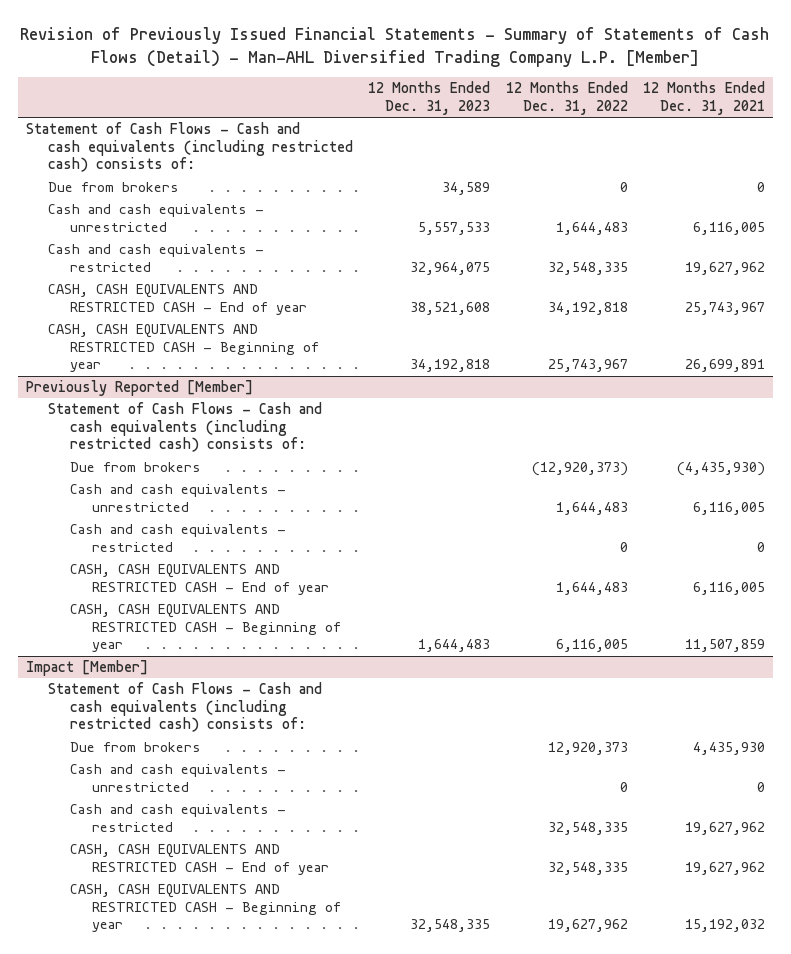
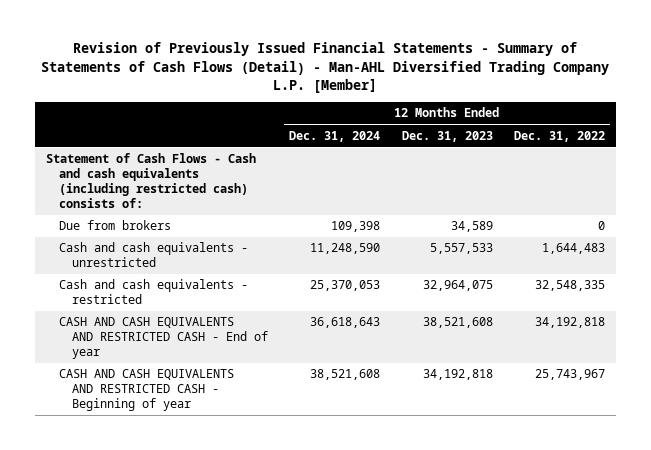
[643,81,766,115] 12 Months Ended Dec. 31, 2021 -> none
none -> [289,130,381,142] Dec. 31, 2024
[25,380,253,397] Previously Reported [Member] -> none
[47,402,322,453] Statement of Cash Flows - Cash and cash equivalents (including restricted cash) consists of: -> none
[69,462,201,473] Due from brokers -> none
[69,484,286,512] Cash and cash equivalents - unrestricted -> none
[69,524,286,552] Cash and cash equivalents - restricted -> none
[69,564,329,595] CASH, CASH EQUIVALENTS AND RESTRICTED CASH - End of year -> none
[69,604,341,653] CASH, CASH EQUIVALENTS AND RESTRICTED CASH - Beginning of year -> none
[25,660,148,677] Impact [Member] -> none
[47,682,322,733] Statement of Cash Flows - Cash and cash equivalents (including restricted cash) consists of: -> none
[69,742,201,753] Due from brokers -> none
[69,764,286,792] Cash and cash equivalents - unrestricted -> none
[69,804,286,832] Cash and cash equivalents - restricted -> none
[69,844,329,875] CASH, CASH EQUIVALENTS AND RESTRICTED CASH - End of year -> none
[69,884,341,933] CASH, CASH EQUIVALENTS AND RESTRICTED CASH - Beginning of year -> none
[47,284,307,315] CASH, CASH EQUIVALENTS AND RESTRICTED CASH - End of year -> [58,317,268,360] CASH AND CASH EQUIVALENTS AND RESTRICTED CASH - End of year
[47,324,319,373] CASH, CASH EQUIVALENTS AND RESTRICTED CASH - Beginning of year -> [58,369,234,412] CASH AND CASH EQUIVALENTS AND RESTRICTED CASH - Beginning of year

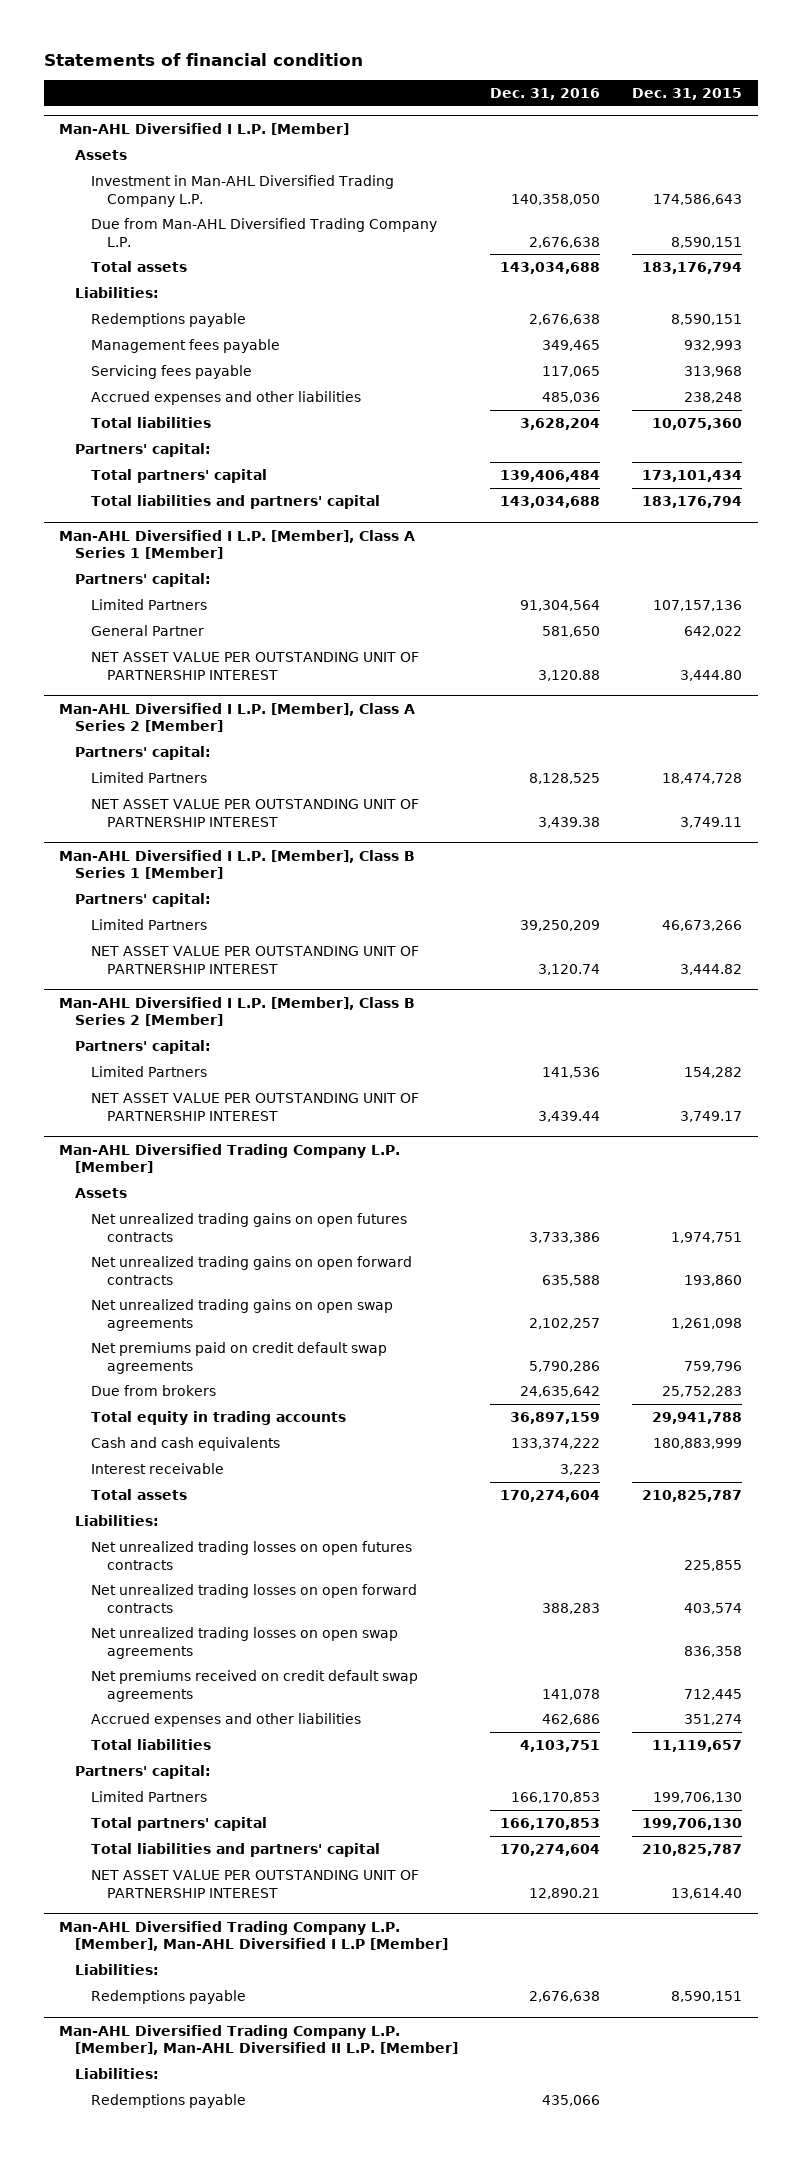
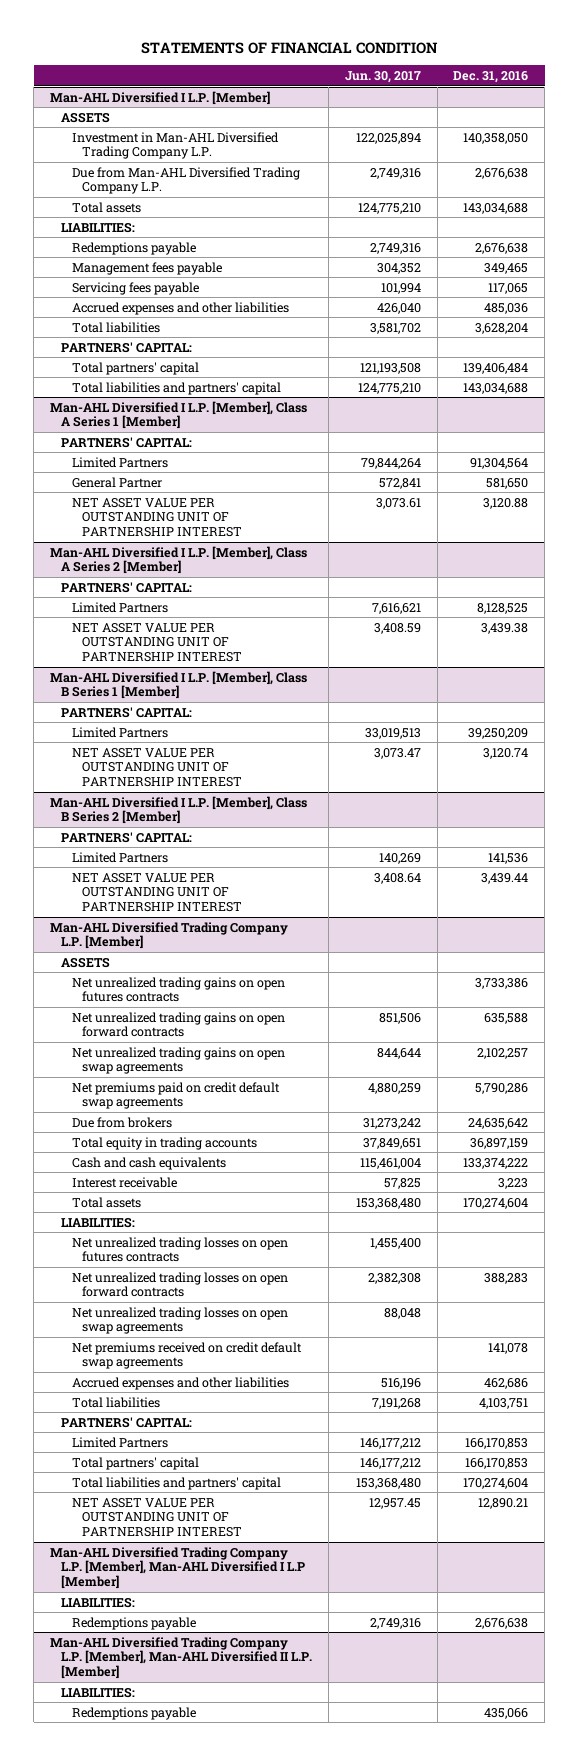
[43,52,363,66] Statements of financial condition -> [141,41,439,54] STATEMENTS OF FINANCIAL CONDITION
[631,88,742,101] Dec. 31, 2015 -> none
none -> [344,71,421,84] Jun. 30, 2017
[75,150,128,161] Assets -> [60,111,110,123] ASSETS
[75,287,160,299] Liabilities: -> [60,221,135,233] LIABILITIES:
[75,443,212,458] Partners' capital: -> [60,341,192,353] PARTNERS' CAPITAL:
[75,573,212,588] Partners' capital: -> [60,436,192,448] PARTNERS' CAPITAL:
[75,746,212,761] Partners' capital: -> [60,581,192,593] PARTNERS' CAPITAL:
[75,893,212,908] Partners' capital: -> [60,706,192,718] PARTNERS' CAPITAL:
[75,1040,212,1055] Partners' capital: -> [60,831,192,843] PARTNERS' CAPITAL:
[75,1188,128,1199] Assets -> [60,956,110,968] ASSETS
[75,1515,160,1527] Liabilities: -> [60,1216,135,1228] LIABILITIES:
[75,1765,212,1780] Partners' capital: -> [60,1416,192,1428] PARTNERS' CAPITAL:
[75,1964,160,1976] Liabilities: -> [60,1596,135,1608] LIABILITIES:
[75,2068,160,2080] Liabilities: -> [60,1686,135,1698] LIABILITIES:

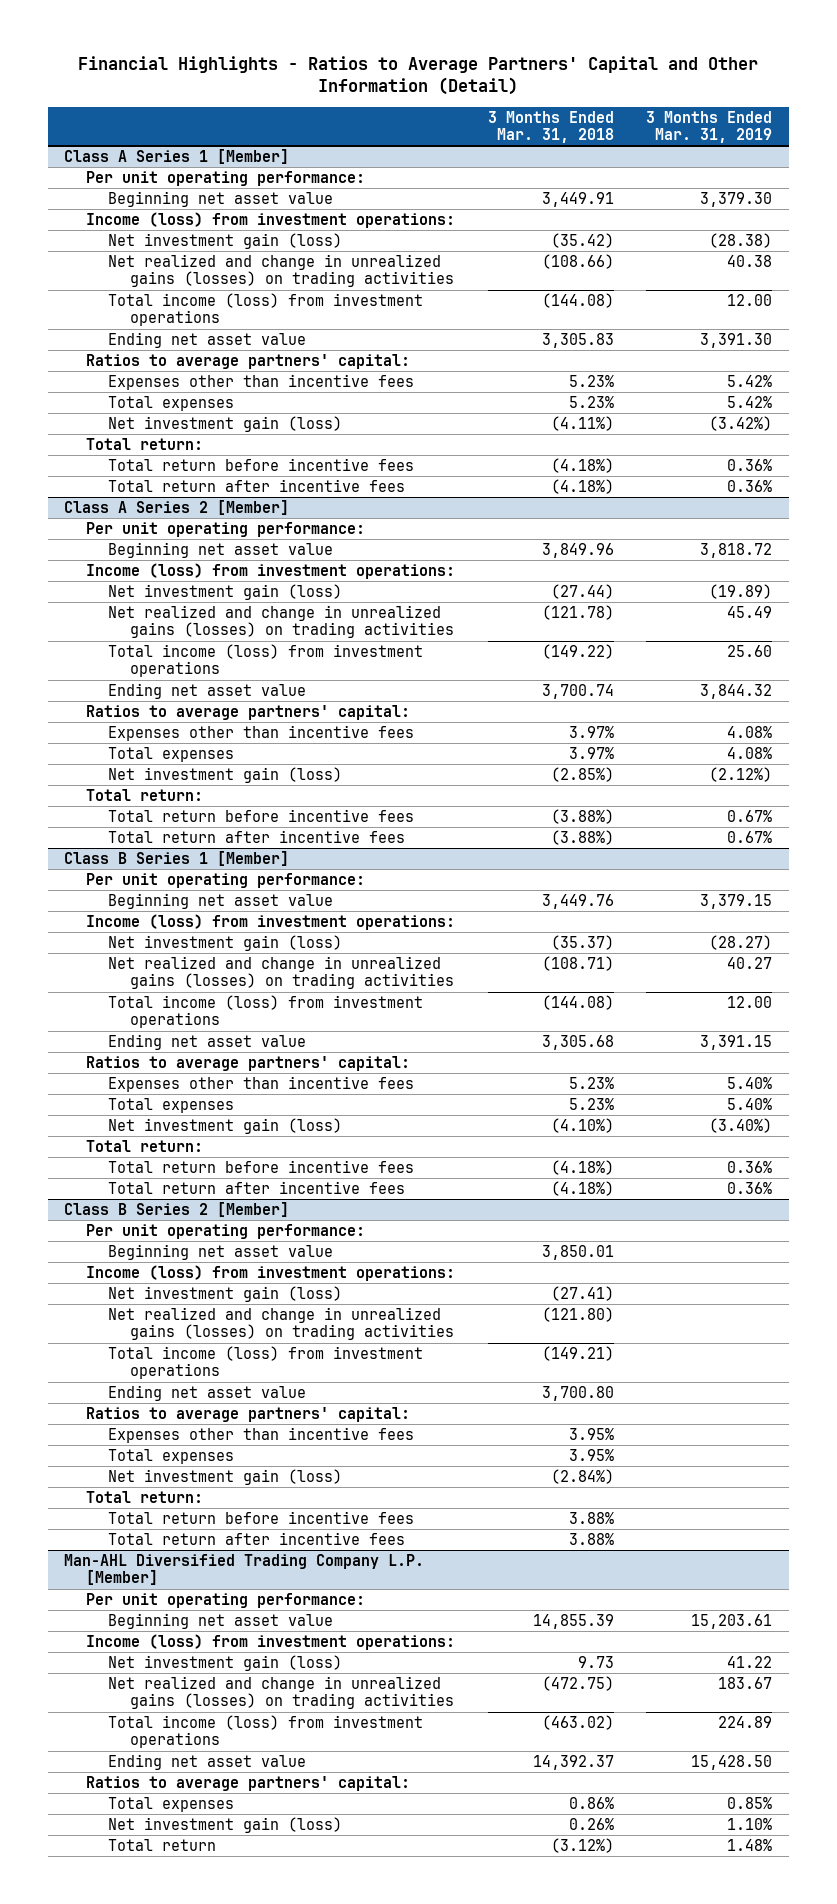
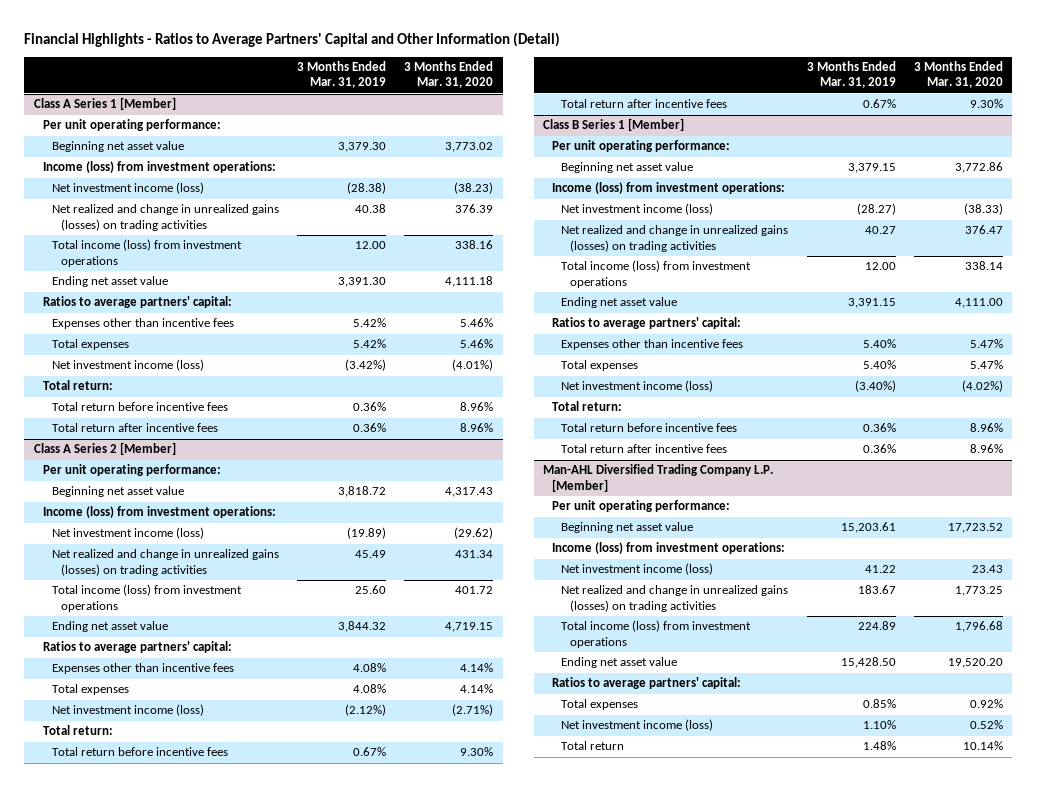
[487,110,614,143] 3 Months Ended Mar. 31, 2018 -> none
none -> [404,60,494,89] 3 Months Ended Mar. 31, 2020
[108,232,343,249] Net investment gain (loss) -> [51,182,204,195] Net investment income (loss)
[108,415,343,432] Net investment gain (loss) -> [51,359,204,372] Net investment income (loss)
[108,583,343,600] Net investment gain (loss) -> [51,527,204,540] Net investment income (loss)
[108,766,343,783] Net investment gain (loss) -> [51,704,204,717] Net investment income (loss)
[108,934,343,951] Net investment gain (loss) -> [561,203,714,216] Net investment income (loss)
[108,1117,343,1134] Net investment gain (loss) -> [561,380,714,393] Net investment income (loss)
[64,1201,290,1217] Class B Series 2 [Member] -> none
[86,1223,366,1239] Per unit operating performance: -> none
[108,1243,334,1260] Beginning net asset value -> none
[86,1264,456,1281] Income (loss) from investment operations: -> none
[108,1285,343,1302] Net investment gain (loss) -> none
[108,1306,455,1341] Net realized and change in unrealized gains (losses) on trading activities -> none
[108,1345,424,1380] Total income (loss) from investment operations -> none
[108,1384,307,1401] Ending net asset value -> none
[86,1406,411,1422] Ratios to average partners' capital: -> none
[108,1426,415,1443] Expenses other than incentive fees -> none
[108,1448,235,1464] Total expenses -> none
[108,1468,343,1485] Net investment gain (loss) -> none
[86,1490,204,1503] Total return: -> none
[108,1510,415,1524] Total return before incentive fees -> none
[108,1531,406,1545] Total return after incentive fees -> none
[108,1654,343,1671] Net investment gain (loss) -> [561,563,714,576] Net investment income (loss)
[108,1816,343,1833] Net investment gain (loss) -> [561,719,714,732] Net investment income (loss)

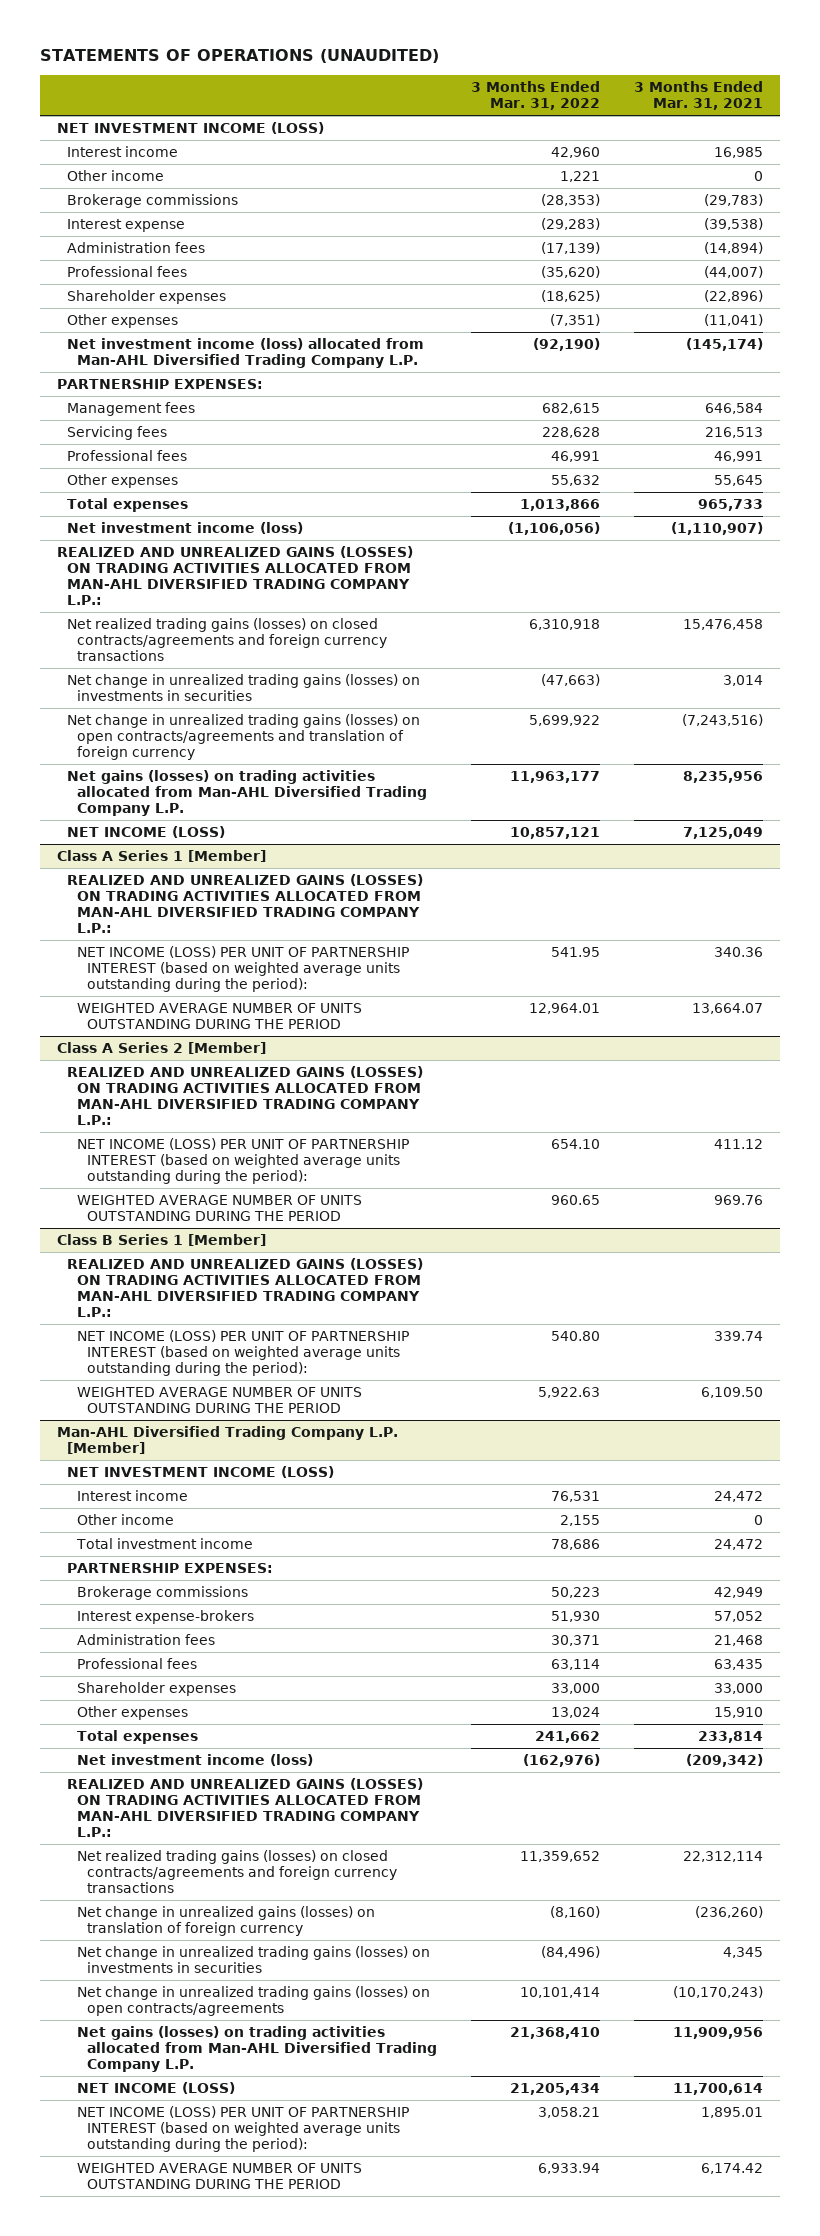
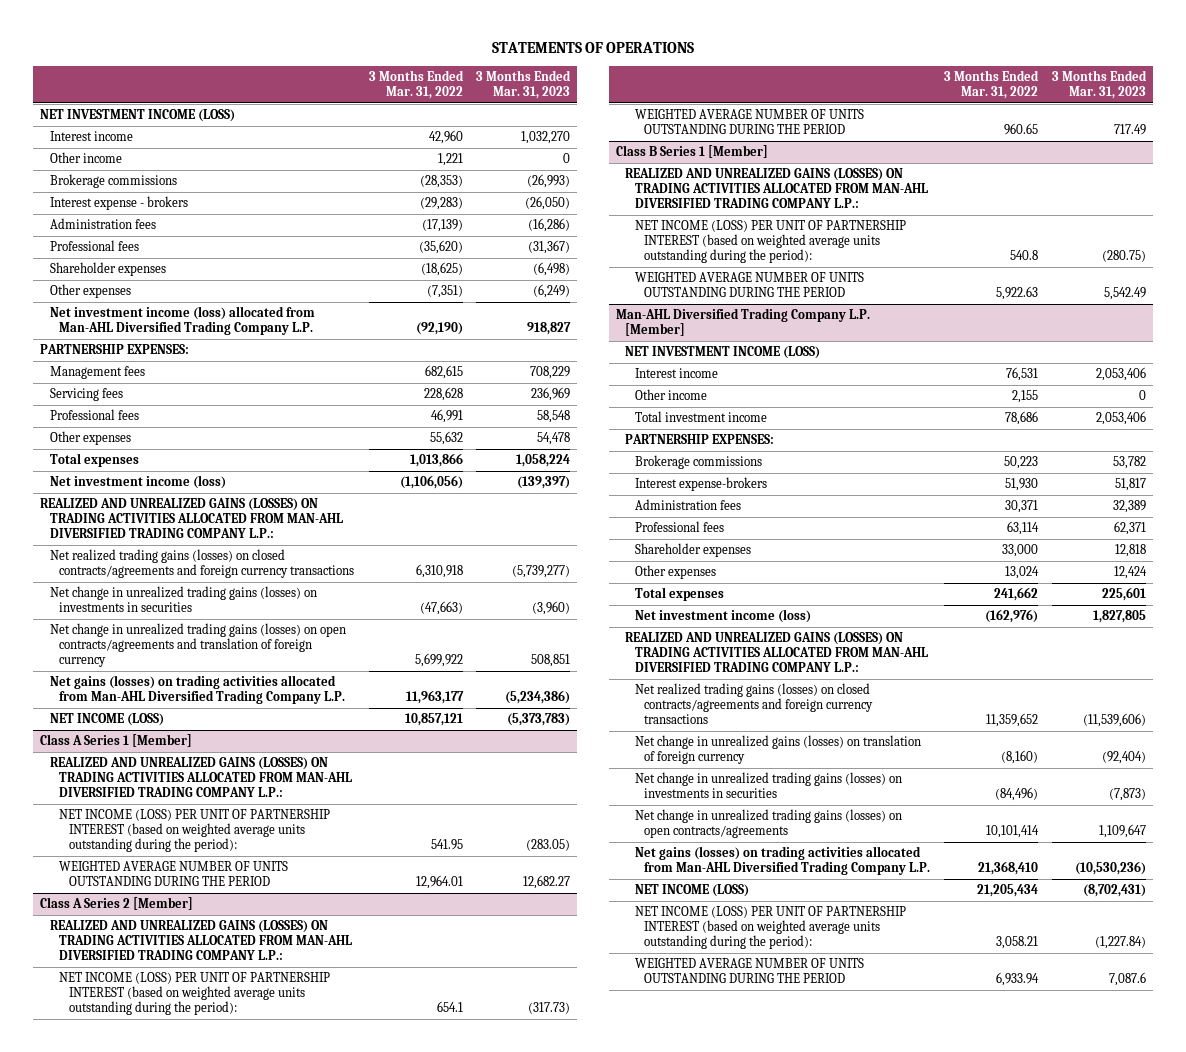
[40,49,440,64] STATEMENTS OF OPERATIONS (UNAUDITED) -> [492,42,695,54] STATEMENTS OF OPERATIONS
[634,80,764,110] 3 Months Ended Mar. 31, 2021 -> none
none -> [476,69,572,99] 3 Months Ended Mar. 31, 2023
[67,219,186,233] Interest expense -> [49,196,188,211] Interest expense - brokers
[551,1139,601,1150] 654.10 -> [436,1001,463,1013] 654.1
[551,1331,601,1342] 540.80 -> [1010,250,1039,261] 540.8

